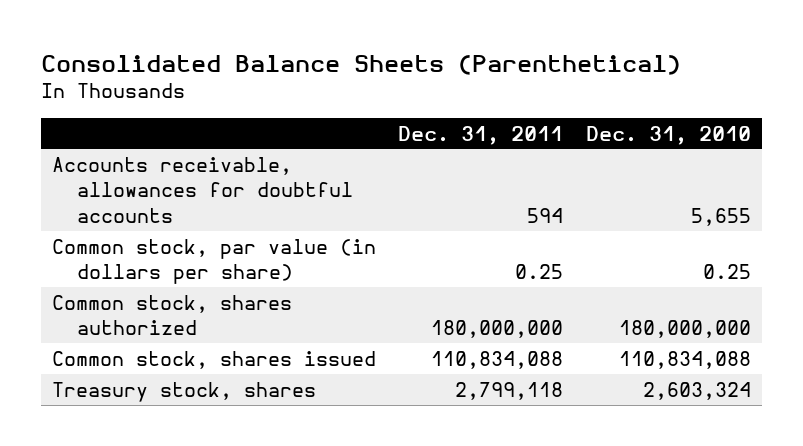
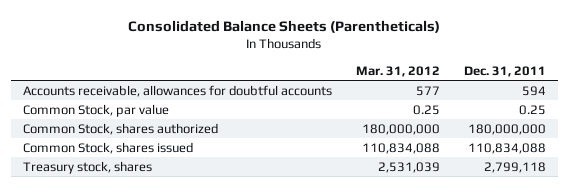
[41,54,682,75] Consolidated Balance Sheets (Parenthetical) -> [128,19,441,33] Consolidated Balance Sheets (Parentheticals)
[585,125,751,145] Dec. 31, 2010 -> none
none -> [355,65,440,77] Mar. 31, 2012
[52,238,377,285] Common stock, par value (in dollars per share) -> [22,103,169,117] Common Stock, par value
[52,294,293,336] Common stock, shares authorized -> [22,122,218,135] Common Stock, shares authorized
[52,350,377,369] Common stock, shares issued -> [22,141,193,154] Common Stock, shares issued

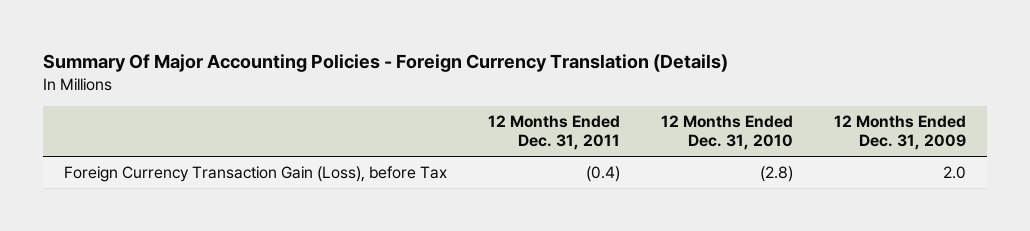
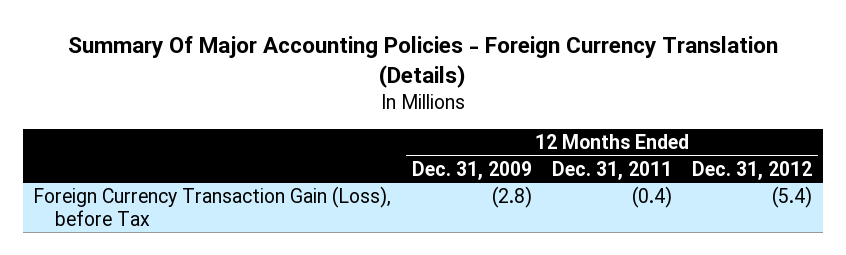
[661,114,794,151] 12 Months Ended Dec. 31, 2010 -> none
none -> [692,160,813,180] Dec. 31, 2012
[943,166,967,180] 2.0 -> [491,186,532,209] (2.8)

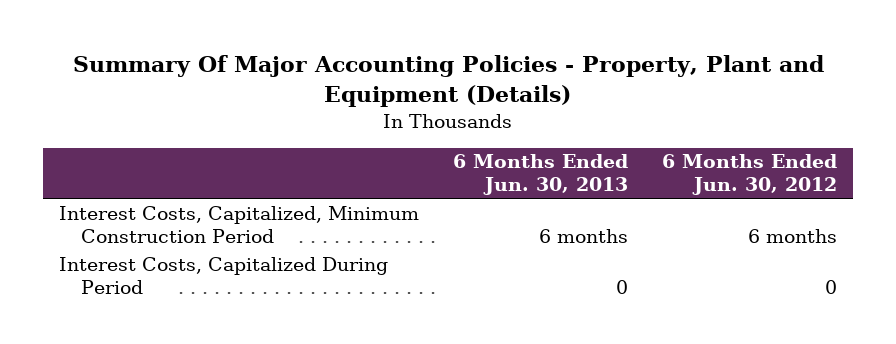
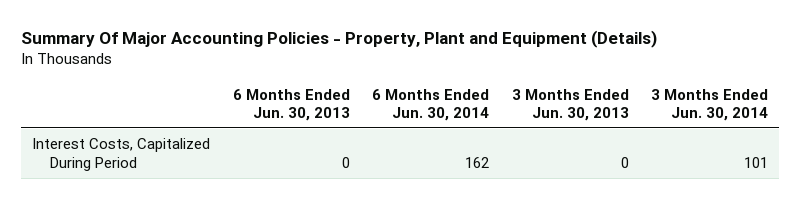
[661,154,837,196] 6 Months Ended Jun. 30, 2012 -> none
none -> [372,88,490,122] 6 Months Ended Jun. 30, 2014
none -> [511,88,629,122] 3 Months Ended Jun. 30, 2013
none -> [651,88,769,122] 3 Months Ended Jun. 30, 2014
[59,205,420,243] Interest Costs, Capitalized, Minimum Construction Period -> none

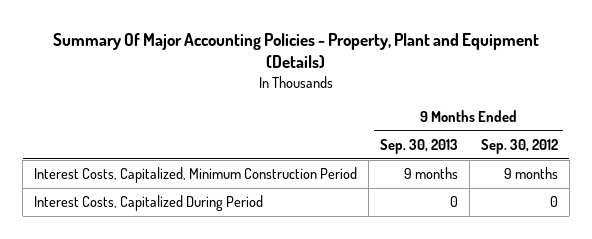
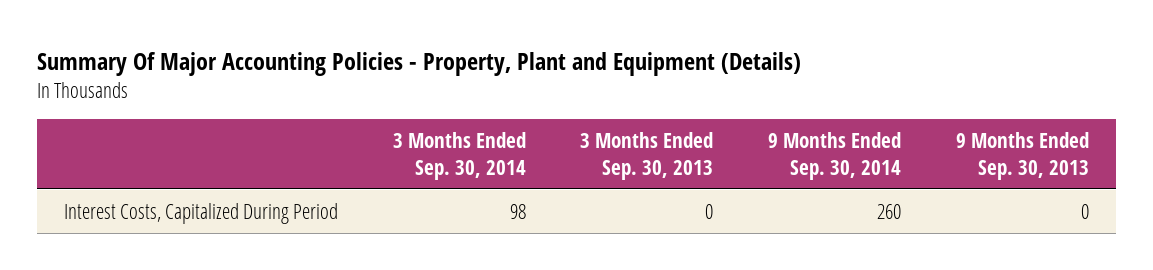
[480,139,558,155] Sep. 30, 2012 -> none
none -> [392,131,526,180] 3 Months Ended Sep. 30, 2014
none -> [580,131,714,180] 3 Months Ended Sep. 30, 2013
none -> [768,131,902,180] 9 Months Ended Sep. 30, 2014
[34,167,358,184] Interest Costs, Capitalized, Minimum Construction Period -> none

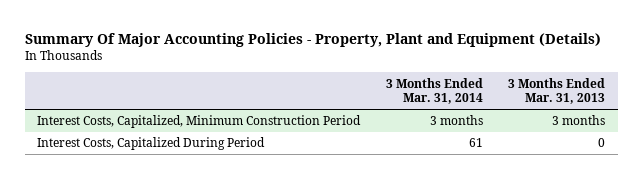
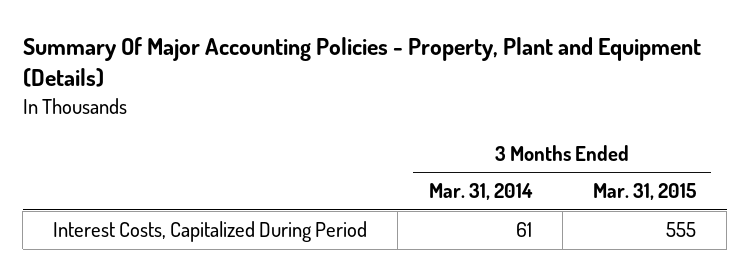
[508,77,606,105] 3 Months Ended Mar. 31, 2013 -> none
none -> [592,183,696,201] Mar. 31, 2015
[37,115,362,129] Interest Costs, Capitalized, Minimum Construction Period -> none

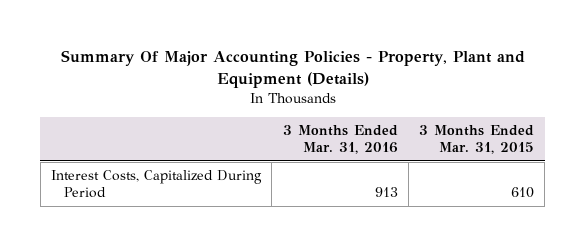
[428,183,533,201] Mar. 31, 2014 -> none
none -> [282,125,398,155] 3 Months Ended Mar. 31, 2016
[665,222,696,238] 555 -> [511,187,535,199] 610

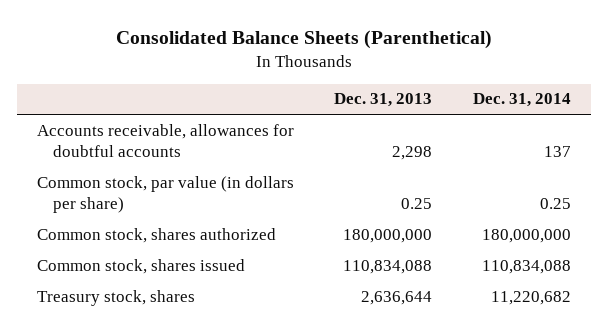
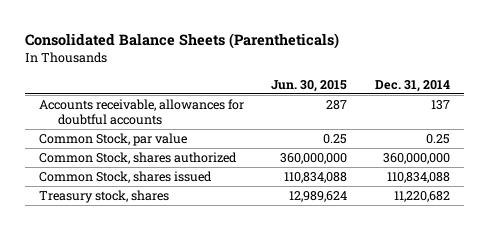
[115,29,492,49] Consolidated Balance Sheets (Parenthetical) -> [25,32,340,49] Consolidated Balance Sheets (Parentheticals)
[334,93,433,108] Dec. 31, 2013 -> none
none -> [271,79,348,92] Jun. 30, 2015
[37,175,295,214] Common stock, par value (in dollars per share) -> [38,133,187,147] Common Stock, par value
[37,227,277,243] Common stock, shares authorized -> [38,152,237,165] Common Stock, shares authorized
[481,228,571,243] 180,000,000 -> [382,153,450,165] 360,000,000
[37,258,246,274] Common stock, shares issued -> [38,171,212,184] Common Stock, shares issued

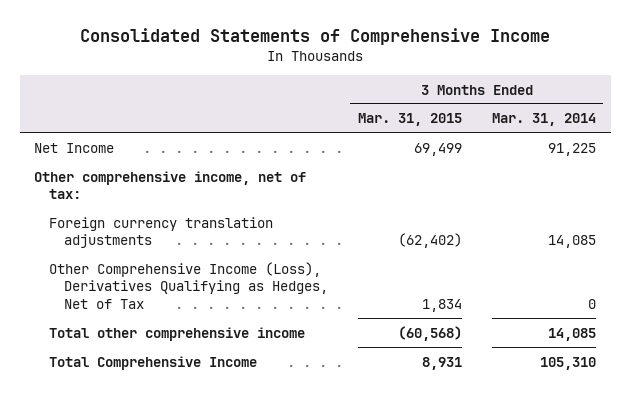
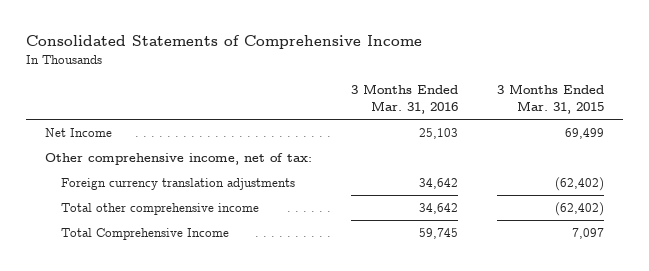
[491,113,596,127] Mar. 31, 2014 -> none
none -> [350,83,458,114] 3 Months Ended Mar. 31, 2016
[49,261,329,309] Other Comprehensive Income (Loss), Derivatives Qualifying as Hedges, Net of Tax -> none
[397,325,462,341] (60,568) -> [554,202,604,217] (62,402)
[421,356,462,370] 8,931 -> [571,228,604,240] 7,097

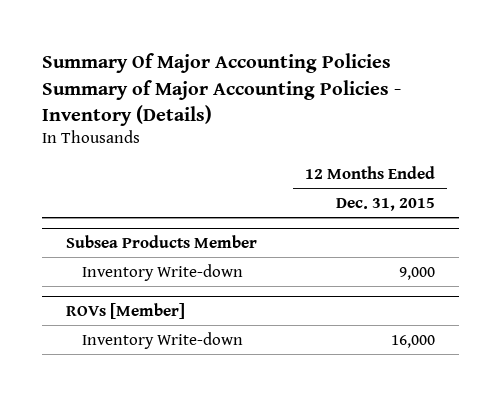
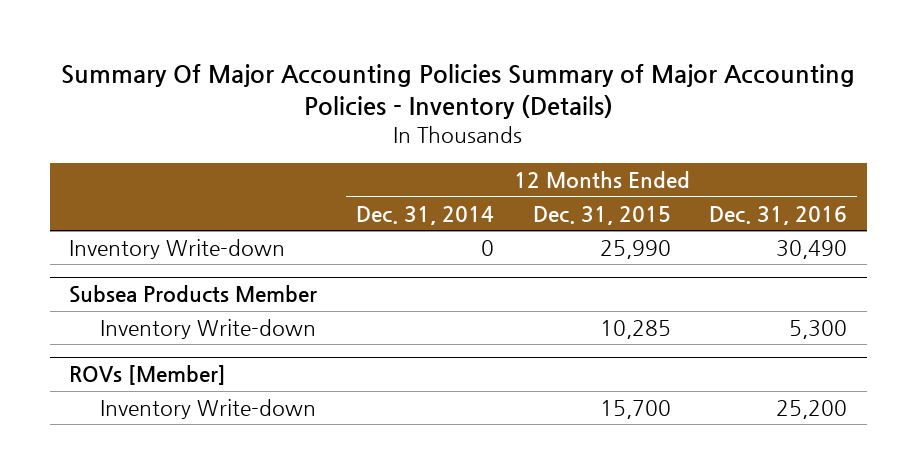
none -> [355,205,494,225] Dec. 31, 2014
none -> [709,205,848,225] Dec. 31, 2016
none -> [69,239,286,260] Inventory Write-down
[398,266,435,280] 9,000 -> [599,320,671,340] 10,285
[390,334,435,348] 16,000 -> [599,400,671,420] 15,700

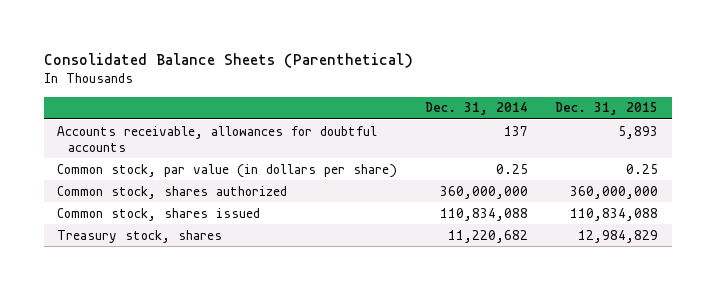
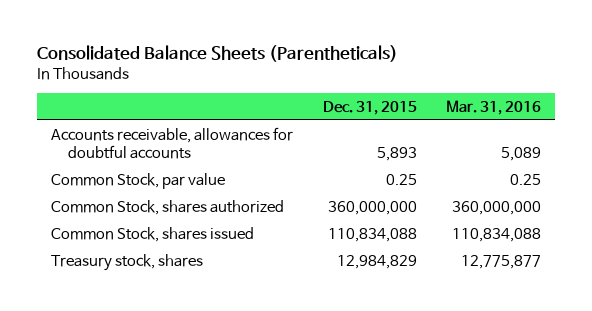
[43,52,413,68] Consolidated Balance Sheets (Parenthetical) -> [36,45,398,63] Consolidated Balance Sheets (Parentheticals)
[424,102,528,116] Dec. 31, 2014 -> none
none -> [445,99,541,115] Mar. 31, 2016
[57,163,398,178] Common stock, par value (in dollars per share) -> [51,172,226,189] Common Stock, par value
[57,185,288,199] Common stock, shares authorized -> [51,199,285,215] Common Stock, shares authorized
[57,207,261,221] Common stock, shares issued -> [51,226,255,242] Common Stock, shares issued

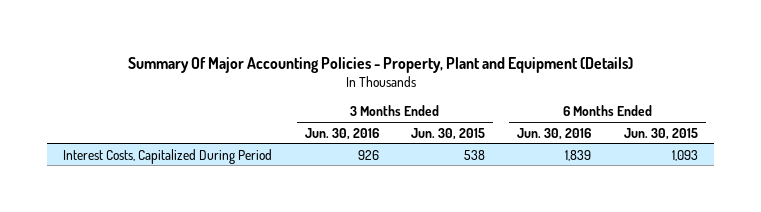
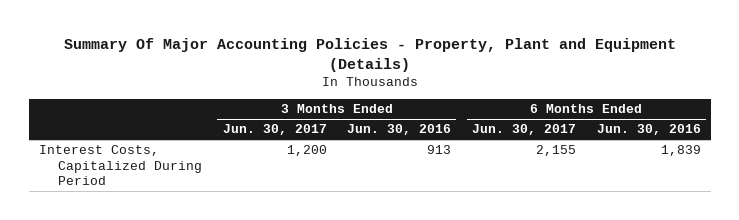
[411,127,486,140] Jun. 30, 2015 -> none
[623,127,698,140] Jun. 30, 2015 -> none
none -> [222,124,327,136] Jun. 30, 2017
none -> [471,124,576,136] Jun. 30, 2017
[357,149,379,160] 926 -> [427,145,452,155] 913

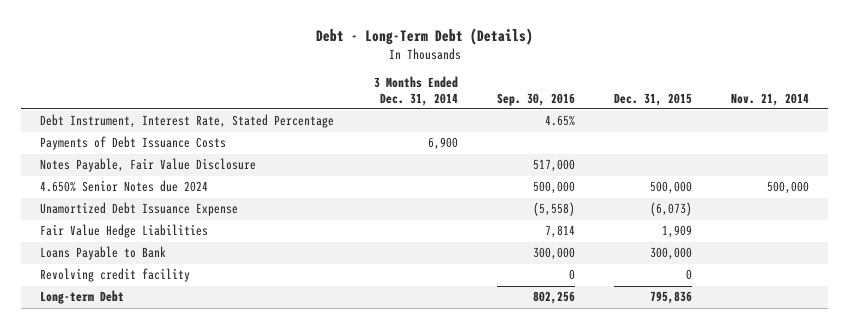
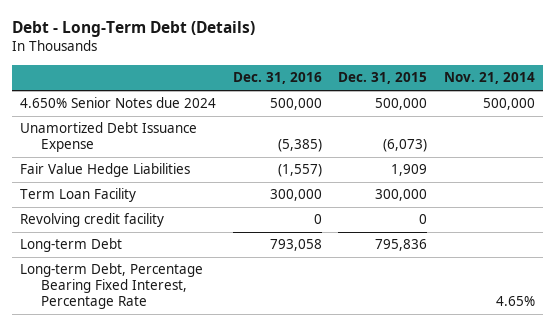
[373,76,458,106] 3 Months Ended Dec. 31, 2014 -> none
[496,92,575,106] Sep. 30, 2016 -> none
none -> [232,72,322,85] Dec. 31, 2016
[40,114,335,129] Debt Instrument, Interest Rate, Stated Percentage -> none
[40,136,227,151] Payments of Debt Issuance Costs -> none
[40,158,257,173] Notes Payable, Fair Value Disclosure -> none
[40,246,167,261] Loans Payable to Bank -> [19,188,136,203] Term Loan Facility
none -> [19,263,203,309] Long-term Debt, Percentage Bearing Fixed Interest, Percentage Rate

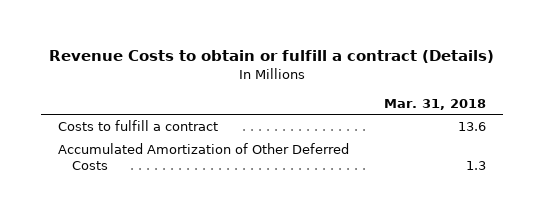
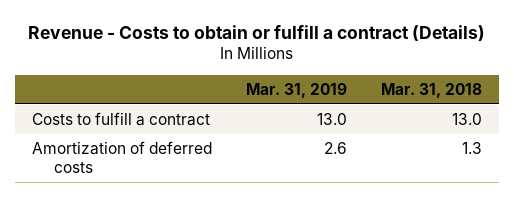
[48,50,494,64] Revenue Costs to obtain or fulfill a contract (Details) -> [27,24,485,41] Revenue - Costs to obtain or fulfill a contract (Details)
none -> [245,83,347,99] Mar. 31, 2019
[457,122,486,132] 13.6 -> [452,113,483,126] 13.0
[58,143,350,170] Accumulated Amortization of Other Deferred Costs -> [31,141,212,173] Amortization of deferred costs

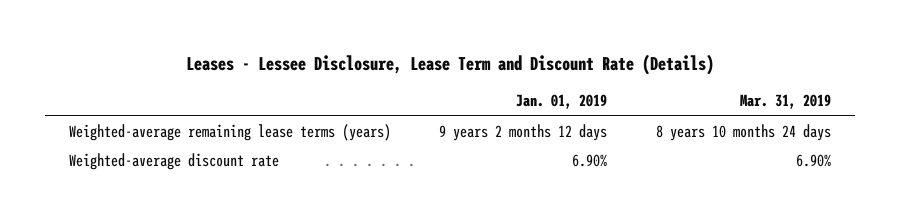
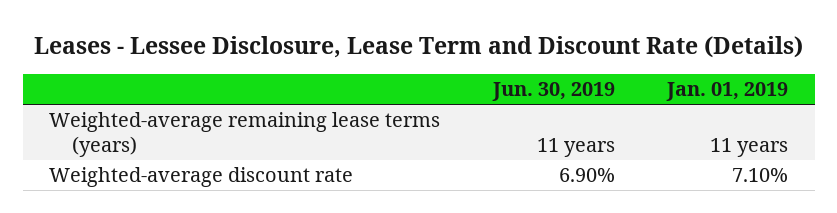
[739,94,831,110] Mar. 31, 2019 -> none
none -> [491,82,615,102] Jun. 30, 2019
[439,124,608,142] 9 years 2 months 12 days -> [710,138,789,158] 11 years
[572,154,608,168] 6.90% -> [732,168,789,183] 7.10%

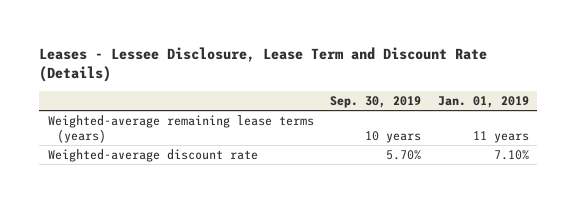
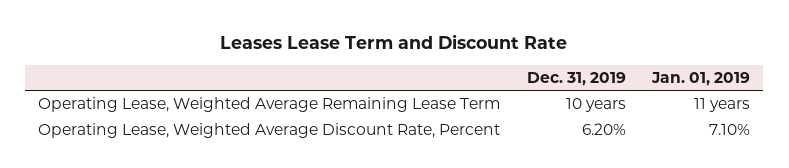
[39,46,488,83] Leases - Lessee Disclosure, Lease Term and Discount Rate (Details) -> [220,34,568,50] Leases Lease Term and Discount Rate
[330,96,422,109] Sep. 30, 2019 -> none
none -> [526,71,626,86] Dec. 31, 2019
[47,115,314,144] Weighted-average remaining lease terms (years) -> [38,97,501,113] Operating Lease, Weighted Average Remaining Lease Term
[47,149,258,163] Weighted-average discount rate -> [38,123,501,139] Operating Lease, Weighted Average Discount Rate, Percent

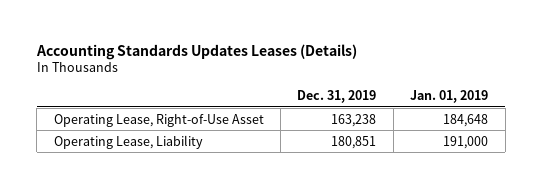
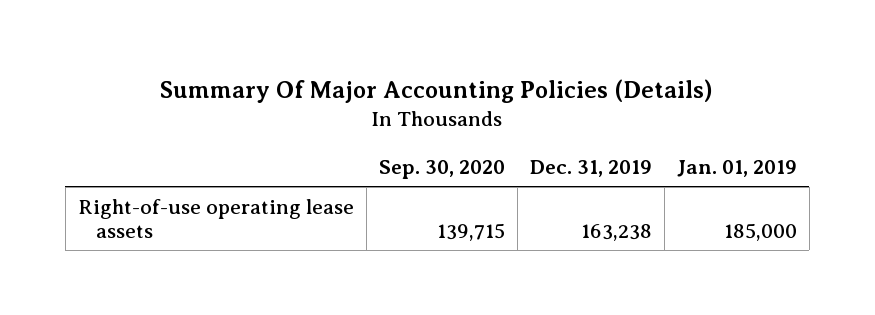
[35,43,357,60] Accounting Standards Updates Leases (Details) -> [160,78,714,103] Summary Of Major Accounting Policies (Details)
none -> [378,159,505,179] Sep. 30, 2020
[53,134,203,149] Operating Lease, Liability -> none
[53,113,264,127] Operating Lease, Right-of-Use Asset -> [77,198,354,238] Right-of-use operating lease assets
[443,113,489,127] 184,648 -> [723,222,797,241] 185,000

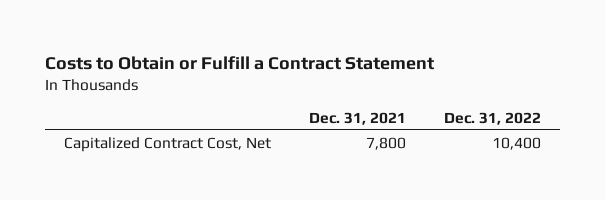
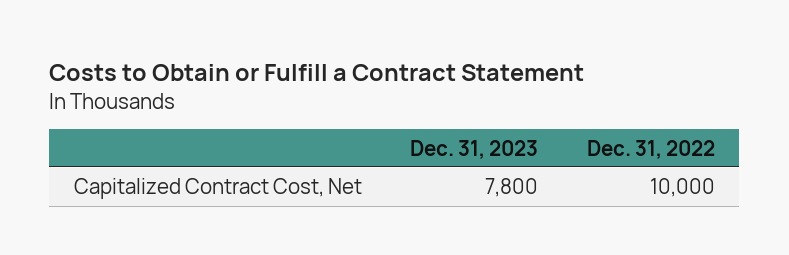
[309,111,407,125] Dec. 31, 2021 -> none
none -> [410,139,539,159] Dec. 31, 2023
[492,136,542,150] 10,400 -> [650,178,716,198] 10,000

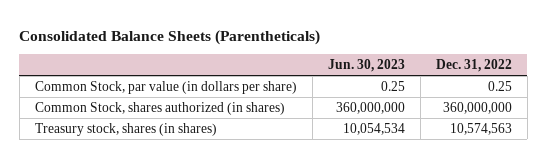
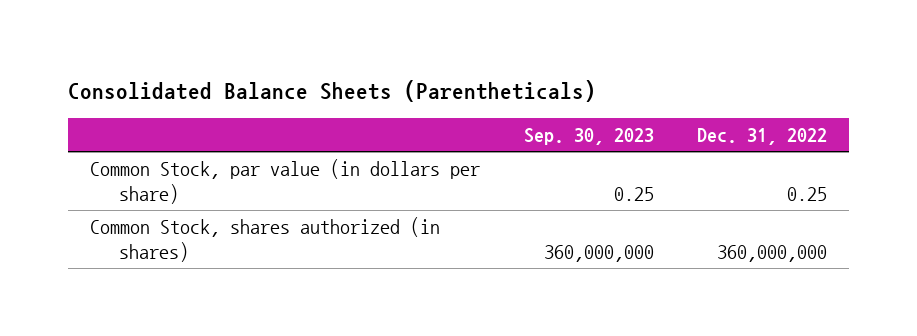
[327,59,405,73] Jun. 30, 2023 -> none
none -> [523,127,654,145] Sep. 30, 2023
[34,123,217,137] Treasury stock, shares (in shares) -> none

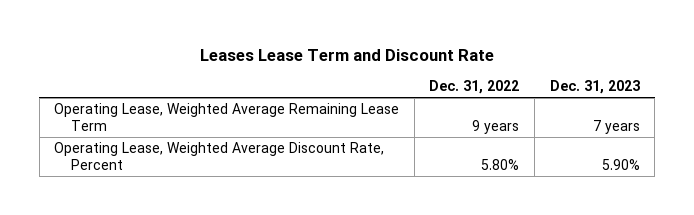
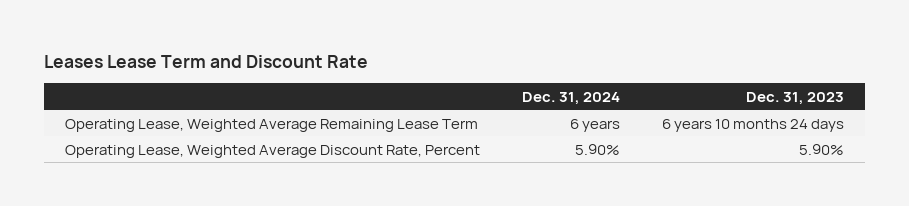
[429,80,520,95] Dec. 31, 2022 -> none
none -> [522,91,621,105] Dec. 31, 2024
[592,120,640,135] 7 years -> [661,118,844,132] 6 years 10 months 24 days

